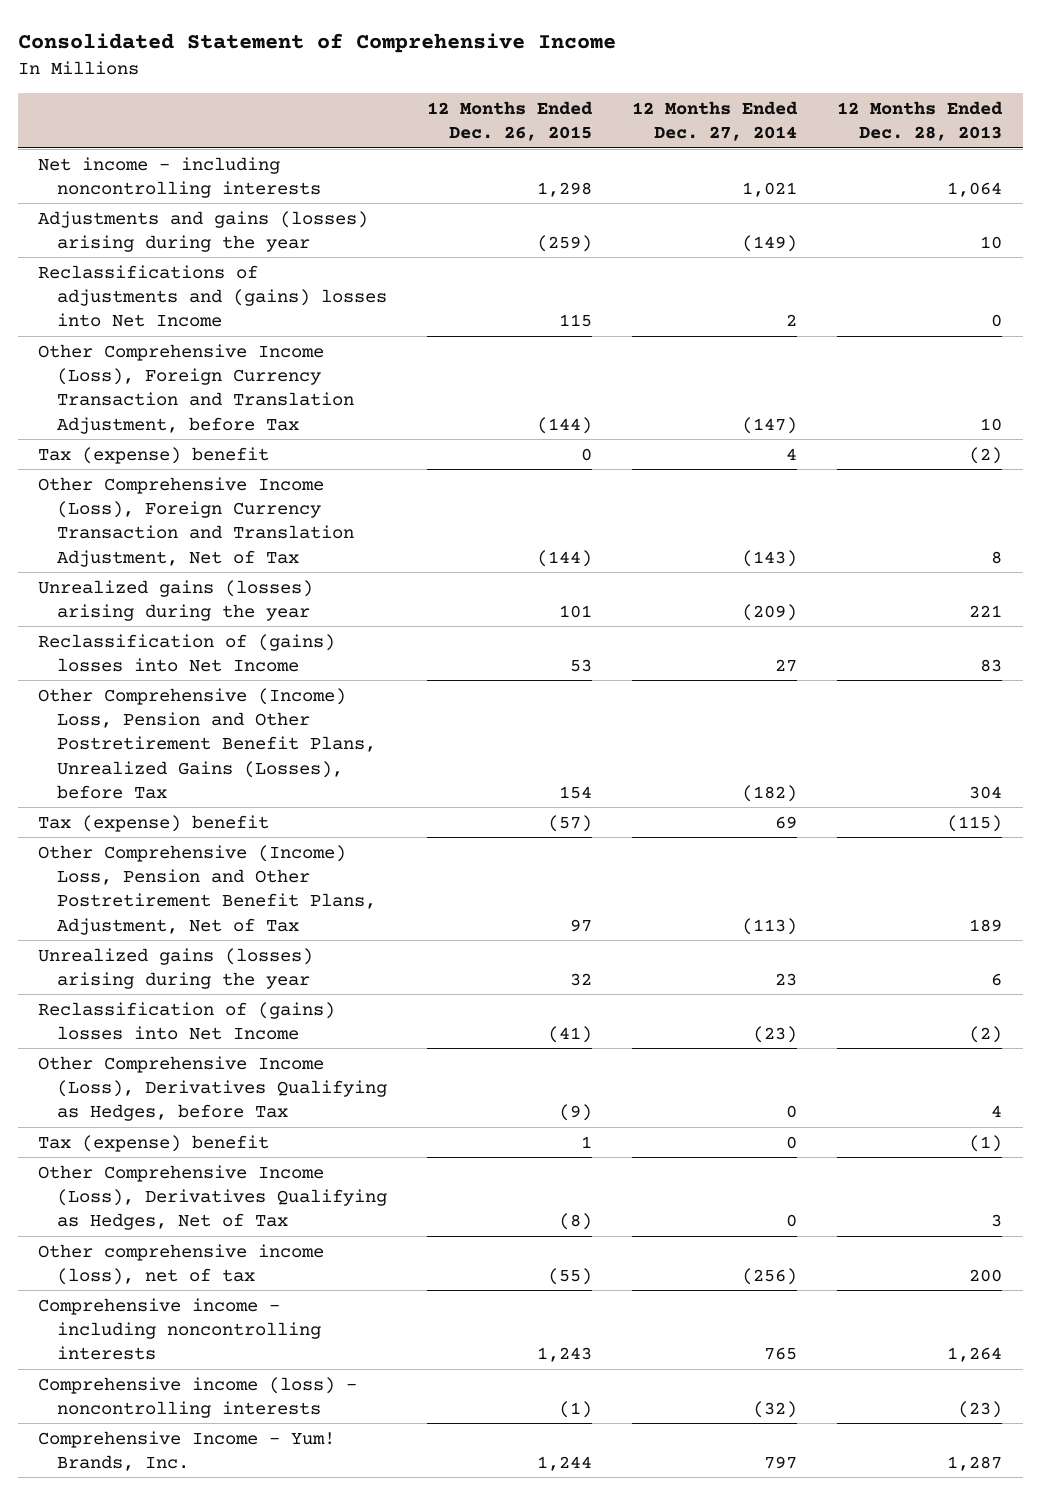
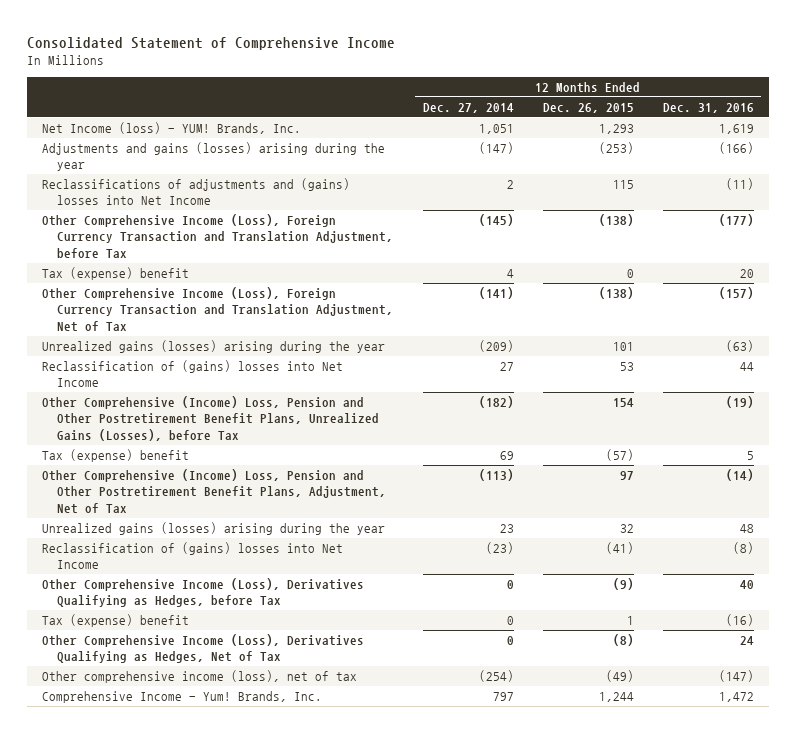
[837,100,1004,142] 12 Months Ended Dec. 28, 2013 -> none
none -> [662,102,754,113] Dec. 31, 2016
[38,156,321,198] Net income - including noncontrolling interests -> none
none -> [42,122,302,135] Net Income (loss) - YUM! Brands, Inc.
[536,234,592,252] (259) -> [598,142,634,155] (253)
[742,234,798,252] (149) -> [478,142,514,155] (147)
[536,416,592,434] (144) -> [598,214,634,227] (138)
[742,416,798,434] (147) -> [478,214,514,227] (145)
[536,549,592,567] (144) -> [598,287,634,300] (138)
[742,549,798,567] (143) -> [478,287,514,300] (141)
[38,1297,321,1361] Comprehensive income - including noncontrolling interests -> none
[38,1376,358,1418] Comprehensive income (loss) - noncontrolling interests -> none
[547,1267,592,1285] (55) -> [605,670,634,683] (49)
[742,1267,798,1285] (256) -> [478,670,514,683] (254)

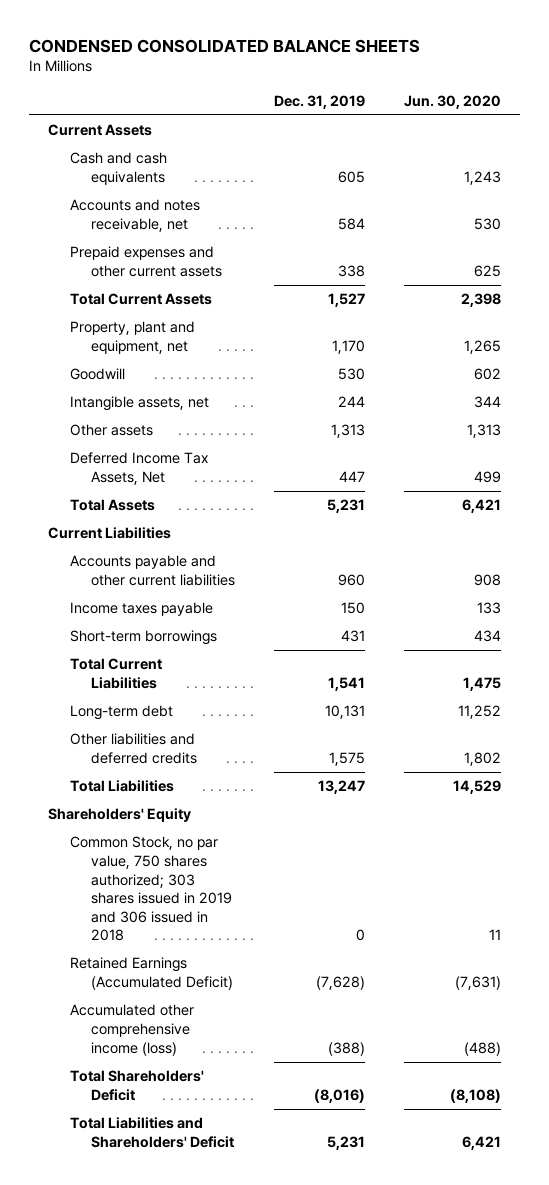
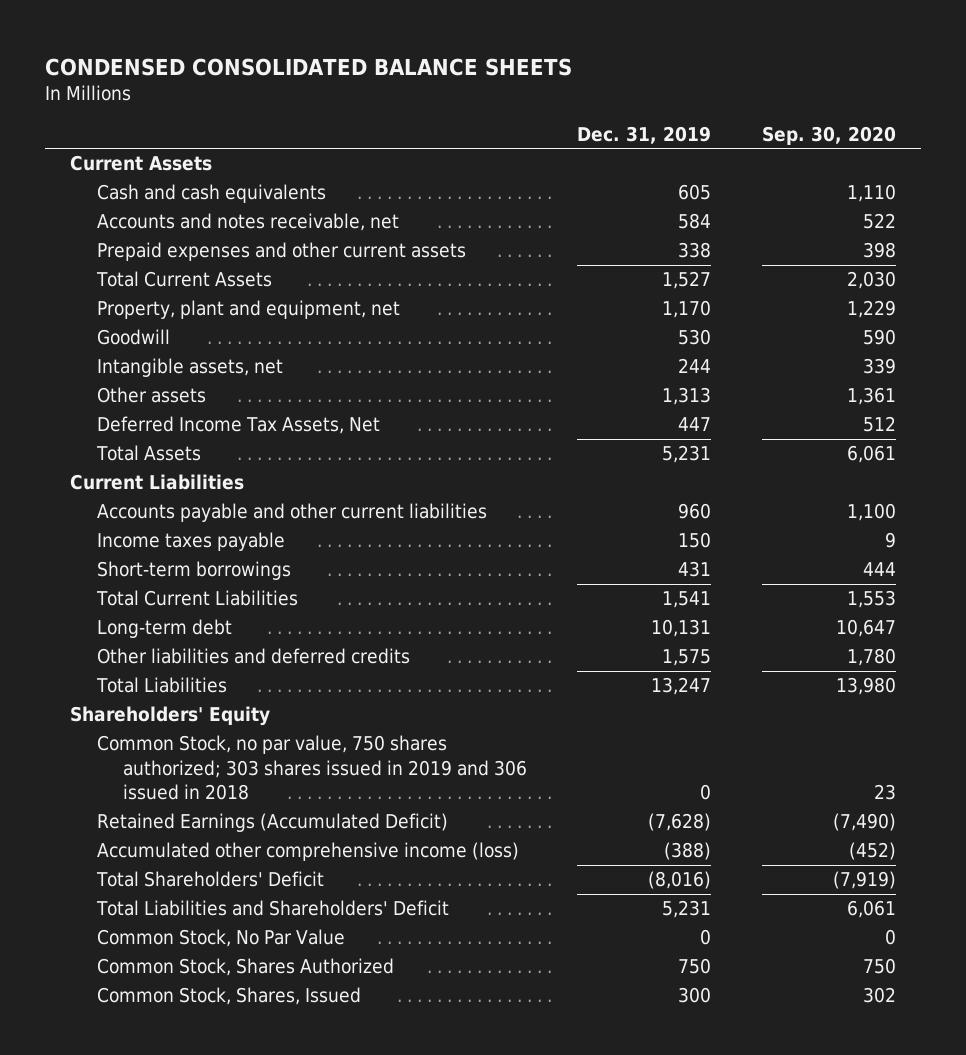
[403,94,501,109] Jun. 30, 2020 -> none
none -> [761,125,896,145] Sep. 30, 2020
none -> [96,929,345,948] Common Stock, No Par Value
none -> [96,958,394,977] Common Stock, Shares Authorized
none -> [96,987,361,1006] Common Stock, Shares, Issued

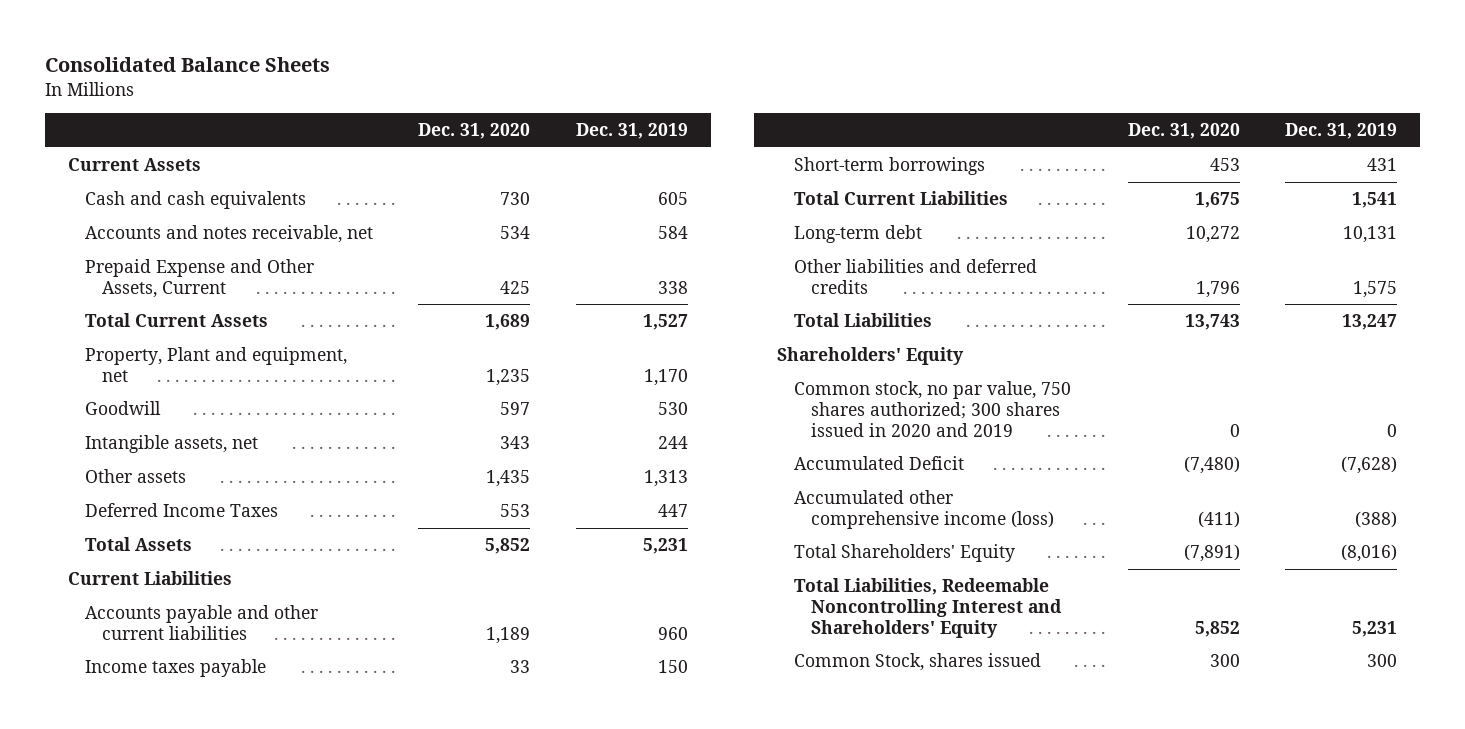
[45,57,573,76] CONDENSED CONSOLIDATED BALANCE SHEETS -> [45,57,331,73] Consolidated Balance Sheets
[761,125,896,145] Sep. 30, 2020 -> none
none -> [418,123,531,140] Dec. 31, 2020
[96,242,466,262] Prepaid expenses and other current assets -> [84,259,314,298] Prepaid Expense and Other Assets, Current
[96,300,400,320] Property, plant and equipment, net -> [84,347,347,382] Property, Plant and equipment, net
[96,416,380,435] Deferred Income Tax Assets, Net -> [84,503,278,518] Deferred Income Taxes
[96,735,528,801] Common Stock, no par value, 750 shares authorized; 303 shares issued in 2019 and 306 issued in 2018 -> [794,381,1072,437] Common stock, no par value, 750 shares authorized; 300 shares issued in 2020 and 2019
[96,813,448,833] Retained Earnings (Accumulated Deficit) -> [794,456,965,471] Accumulated Deficit
[96,929,345,948] Common Stock, No Par Value -> none
[96,958,394,977] Common Stock, Shares Authorized -> none
[95,871,324,888] Total Shareholders' Deficit -> [794,544,1016,563] Total Shareholders' Equity
[95,900,449,917] Total Liabilities and Shareholders' Deficit -> [794,578,1062,638] Total Liabilities, Redeemable Noncontrolling Interest and Shareholders' Equity
[96,987,361,1006] Common Stock, Shares, Issued -> [794,653,1042,672] Common Stock, shares issued

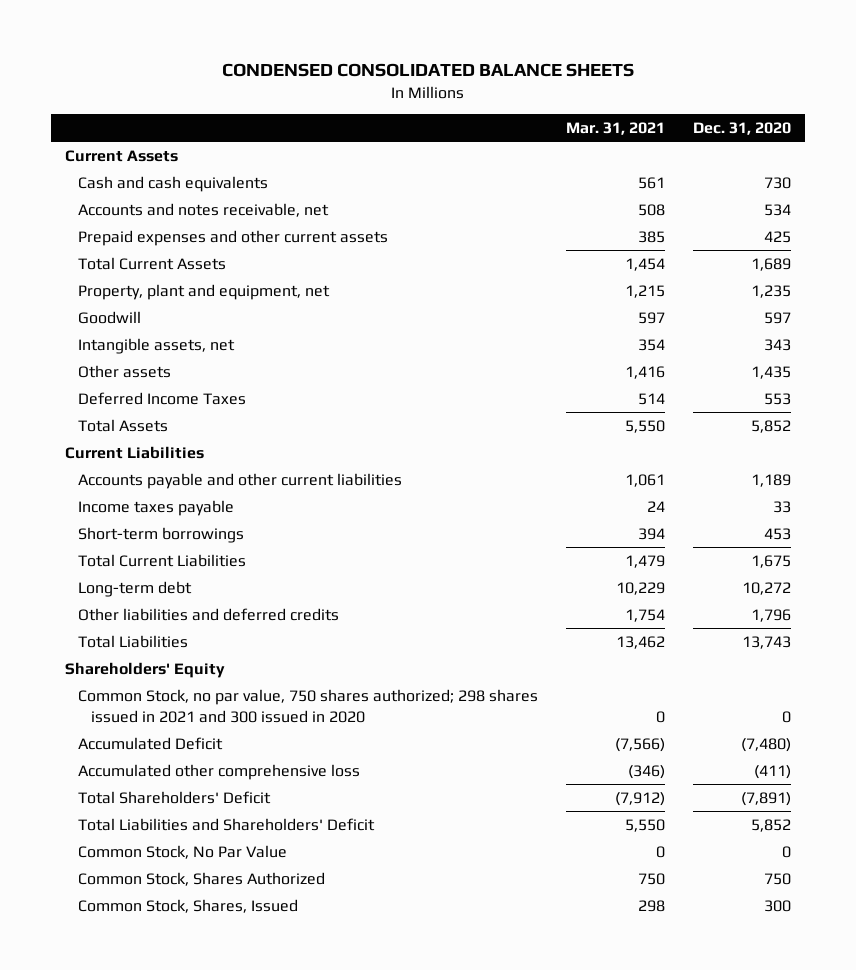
[45,57,331,73] Consolidated Balance Sheets -> [222,63,635,78] CONDENSED CONSOLIDATED BALANCE SHEETS
[575,123,688,140] Dec. 31, 2019 -> none
none -> [566,122,666,136] Mar. 31, 2021
[84,259,314,298] Prepaid Expense and Other Assets, Current -> [78,229,389,246] Prepaid expenses and other current assets
[84,347,347,382] Property, Plant and equipment, net -> [78,283,331,300] Property, plant and equipment, net
[794,381,1072,437] Common stock, no par value, 750 shares authorized; 300 shares issued in 2020 and 2019 -> [78,688,539,723] Common Stock, no par value, 750 shares authorized; 298 shares issued in 2021 and 300 issued in 2020
[794,490,1054,529] Accumulated other comprehensive income (loss) -> [78,763,361,780] Accumulated other comprehensive loss
[794,544,1016,563] Total Shareholders' Equity -> [78,790,272,804] Total Shareholders' Deficit
[794,578,1062,638] Total Liabilities, Redeemable Noncontrolling Interest and Shareholders' Equity -> [78,817,376,831] Total Liabilities and Shareholders' Deficit
none -> [78,844,288,859] Common Stock, No Par Value
none -> [78,871,326,886] Common Stock, Shares Authorized
[794,653,1042,672] Common Stock, shares issued -> [78,898,299,913] Common Stock, Shares, Issued

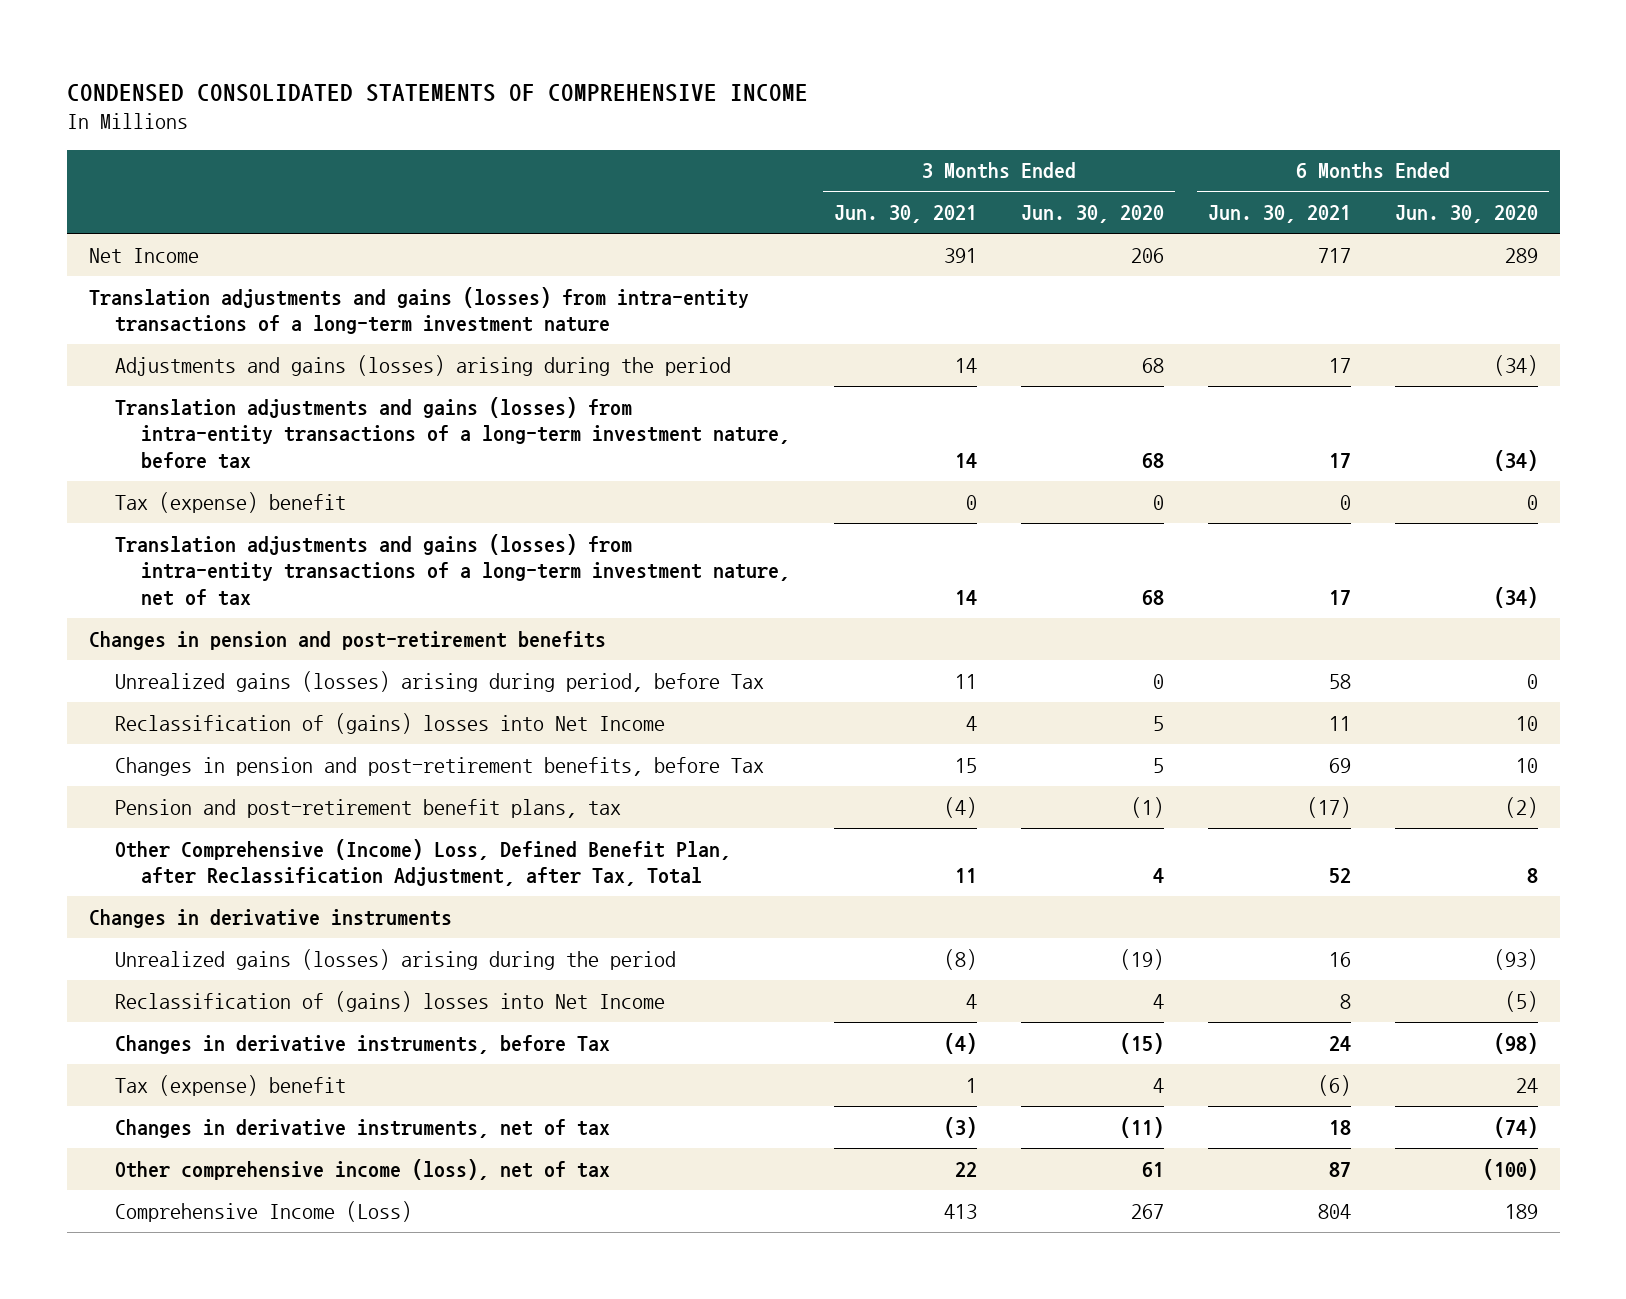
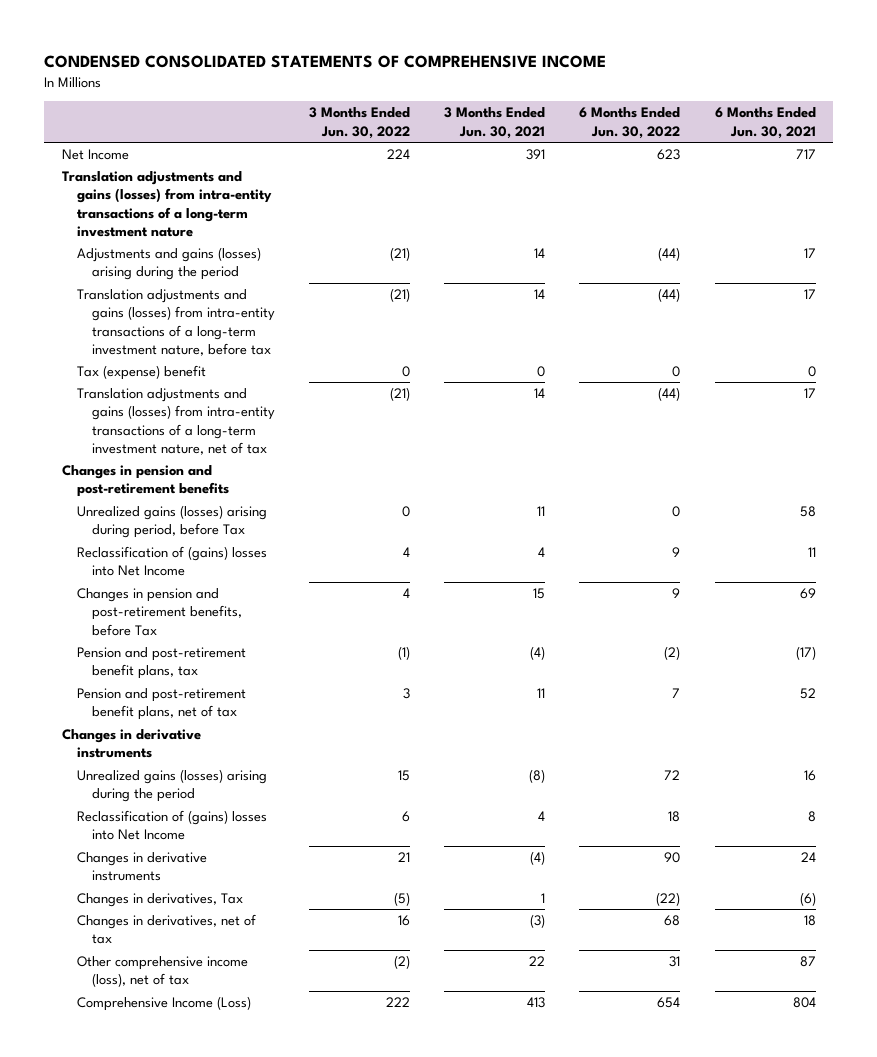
[1020,205,1164,224] Jun. 30, 2020 -> none
[1394,205,1538,224] Jun. 30, 2020 -> none
none -> [309,107,411,139] 3 Months Ended Jun. 30, 2022
none -> [579,107,681,139] 6 Months Ended Jun. 30, 2022
[114,838,731,887] Other Comprehensive (Income) Loss, Defined Benefit Plan, after Reclassification Adjustment, after Tax, Total -> [76,687,246,721] Pension and post-retirement benefit plans, net of tax
[114,1074,346,1096] Tax (expense) benefit -> none
[114,1034,610,1054] Changes in derivative instruments, before Tax -> [76,851,207,882] Changes in derivative instruments
none -> [76,892,243,907] Changes in derivatives, Tax
[114,1118,610,1138] Changes in derivative instruments, net of tax -> [76,913,256,945] Changes in derivatives, net of tax

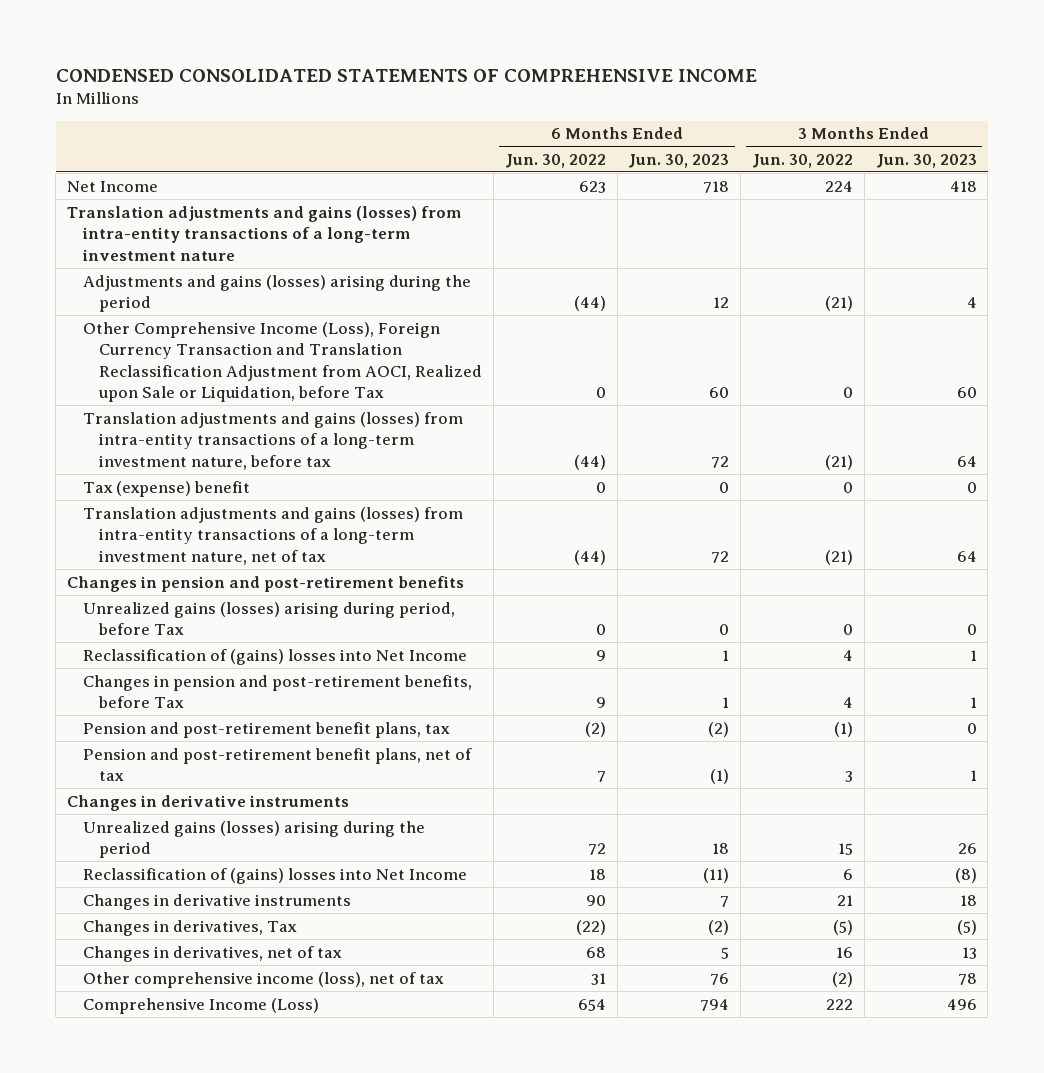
[444,107,546,139] 3 Months Ended Jun. 30, 2021 -> none
[714,107,816,139] 6 Months Ended Jun. 30, 2021 -> none
none -> [628,153,730,168] Jun. 30, 2023
none -> [875,153,977,168] Jun. 30, 2023
none -> [83,321,483,403] Other Comprehensive Income (Loss), Foreign Currency Transaction and Translation Reclassification Adjustment from AOCI, Realized upon Sale or Liquidation, before Tax

